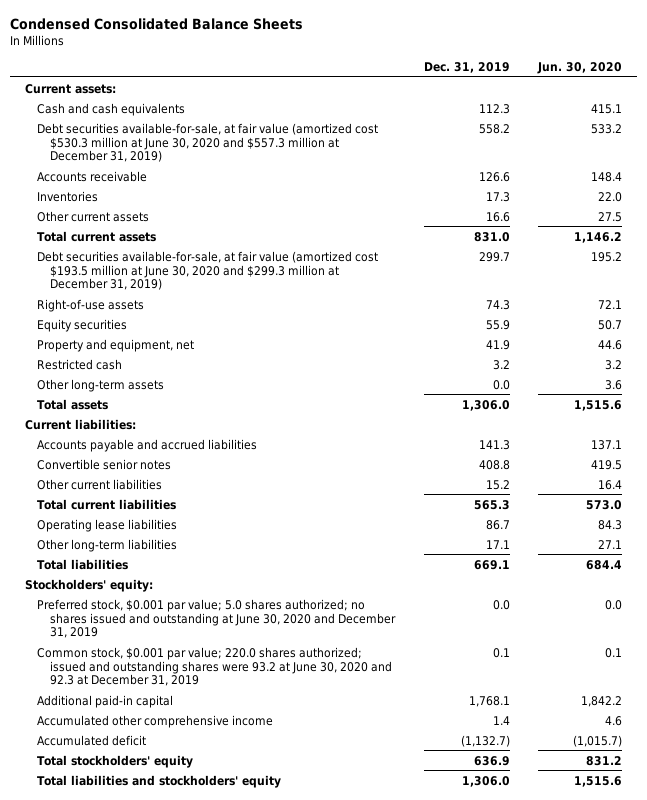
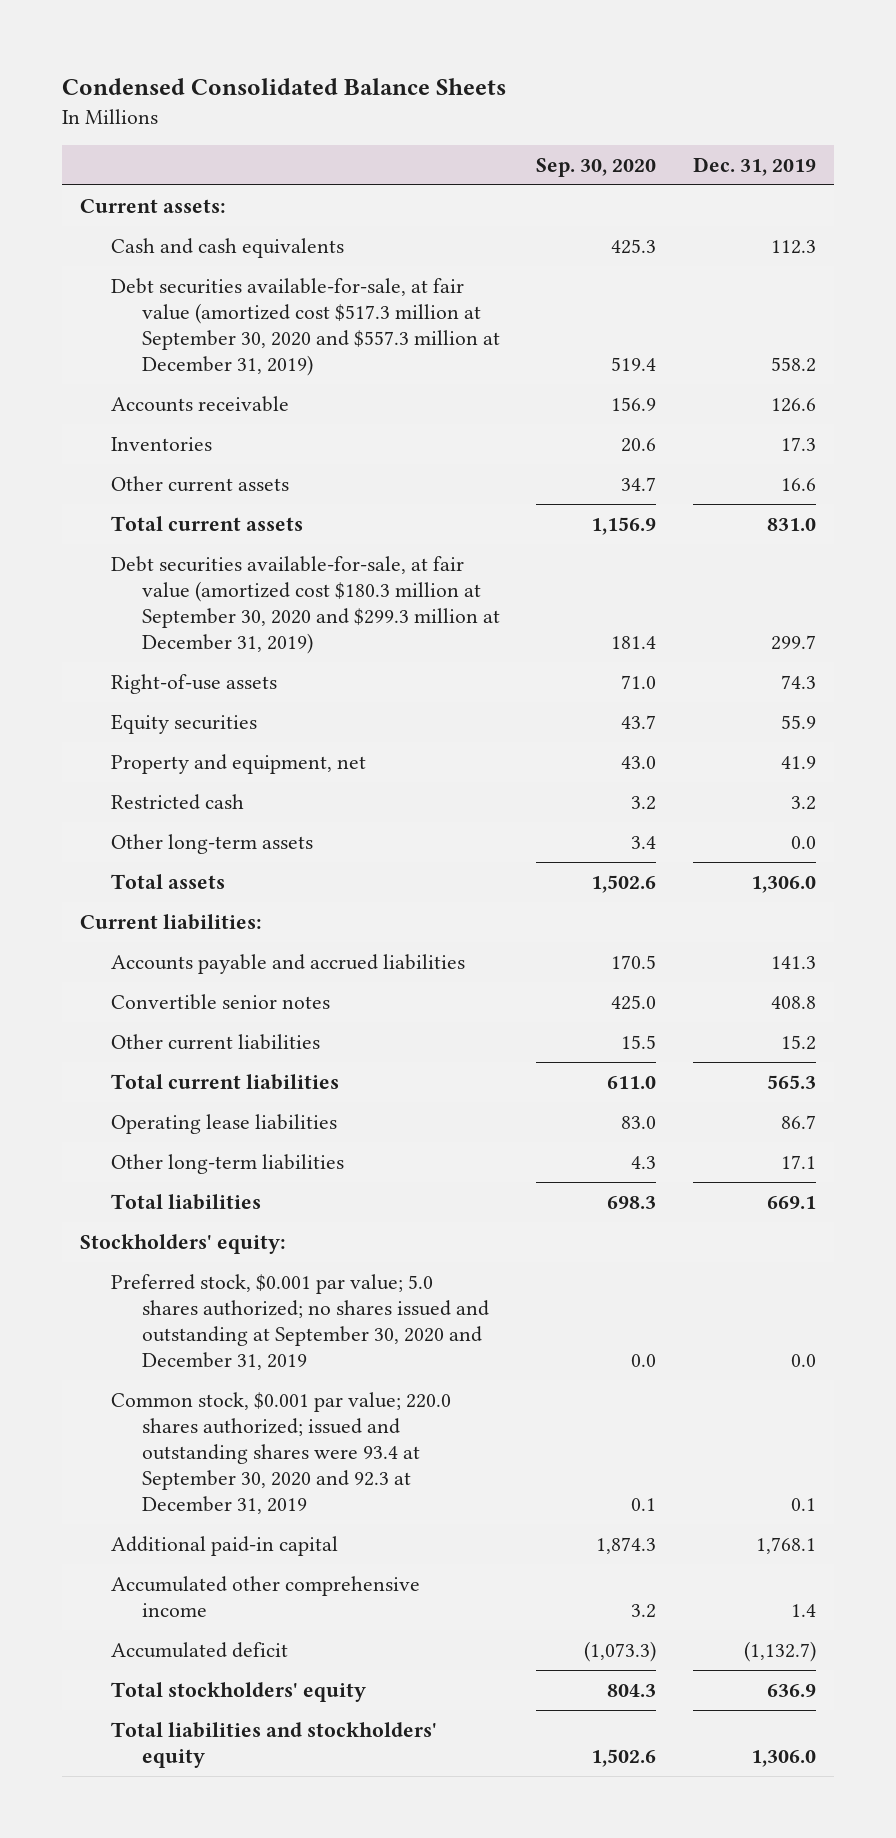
[537,61,623,74] Jun. 30, 2020 -> none
none -> [536,157,657,177] Sep. 30, 2020
[37,122,379,163] Debt securities available-for-sale, at fair value (amortized cost $530.3 million at June 30, 2020 and $557.3 million at December 31, 2019) -> [111,277,501,377] Debt securities available-for-sale, at fair value (amortized cost $517.3 million at September 30, 2020 and $557.3 million at December 31, 2019)
[37,250,379,291] Debt securities available-for-sale, at fair value (amortized cost $193.5 million at June 30, 2020 and $299.3 million at December 31, 2019) -> [111,555,501,655] Debt securities available-for-sale, at fair value (amortized cost $180.3 million at September 30, 2020 and $299.3 million at December 31, 2019)
[37,598,396,639] Preferred stock, $0.001 par value; 5.0 shares authorized; no shares issued and outstanding at June 30, 2020 and December 31, 2019 -> [111,1273,490,1371] Preferred stock, $0.001 par value; 5.0 shares authorized; no shares issued and outstanding at September 30, 2020 and December 31, 2019
[37,646,392,687] Common stock, $0.001 par value; 220.0 shares authorized; issued and outstanding shares were 93.2 at June 30, 2020 and 92.3 at December 31, 2019 -> [111,1391,452,1515] Common stock, $0.001 par value; 220.0 shares authorized; issued and outstanding shares were 93.4 at September 30, 2020 and 92.3 at December 31, 2019

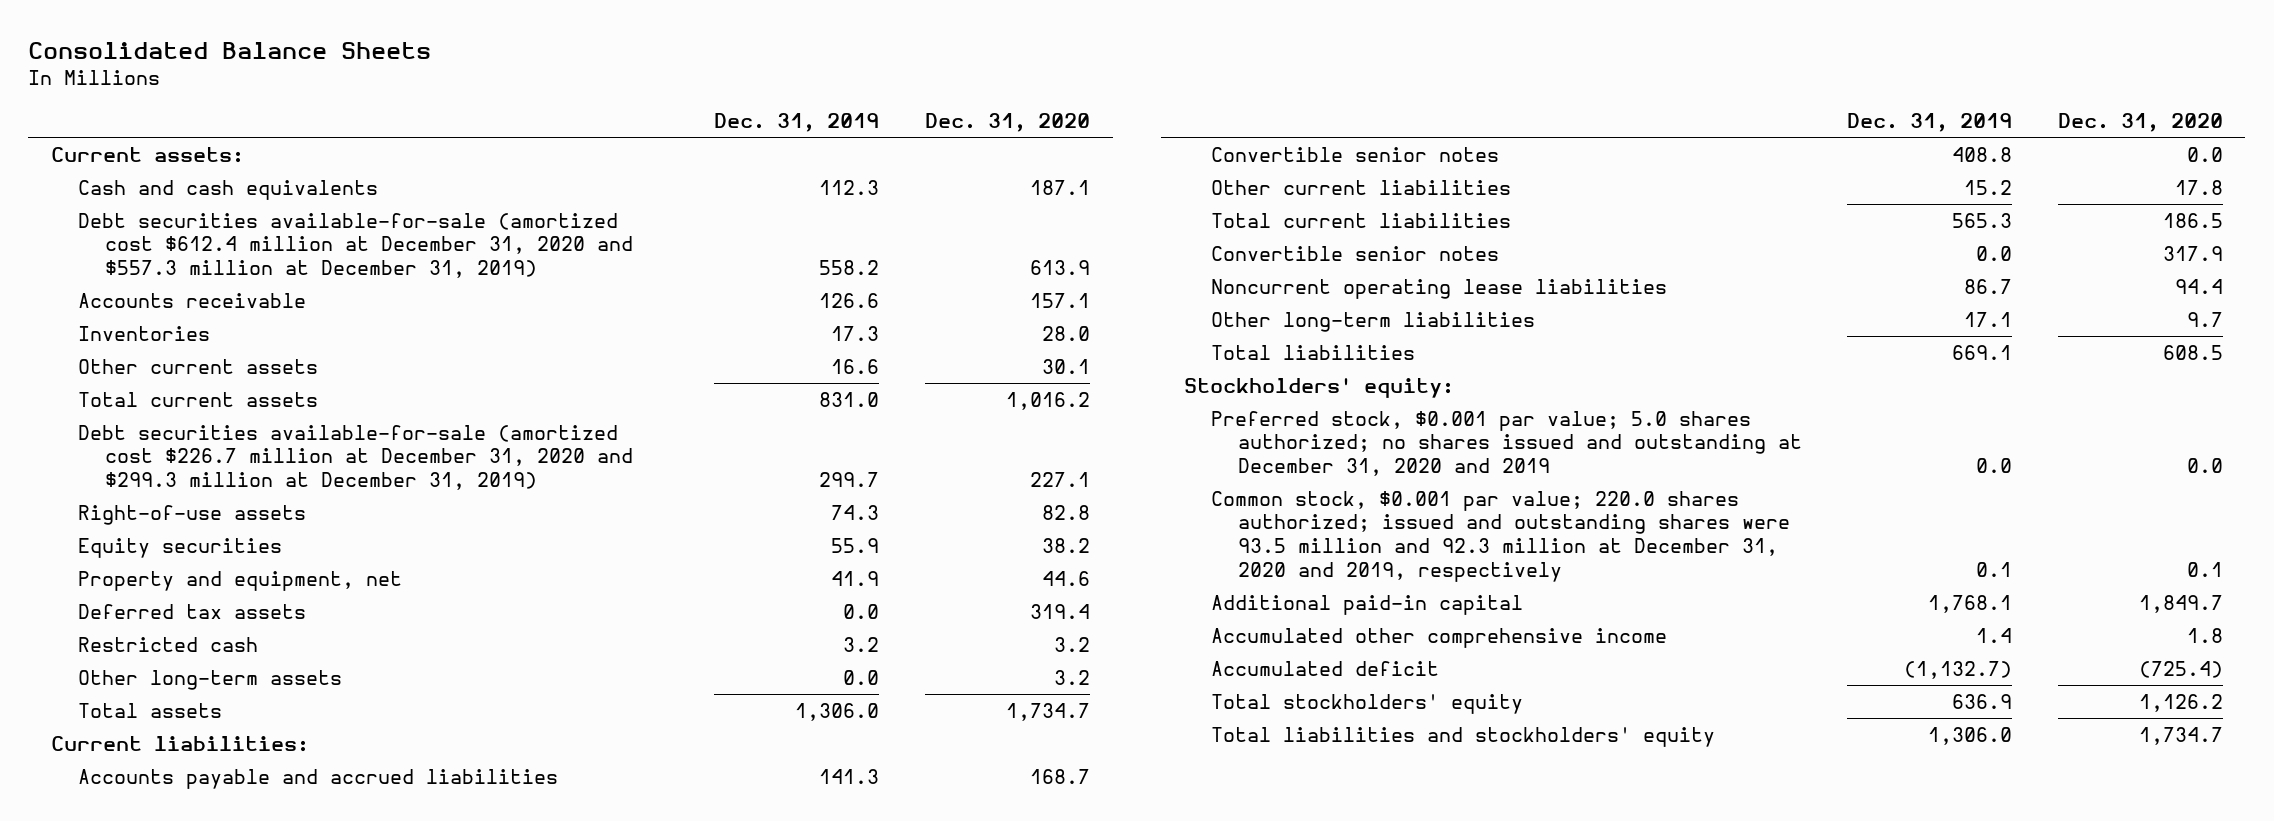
[61,77,506,95] Condensed Consolidated Balance Sheets -> [28,41,432,59] Consolidated Balance Sheets
[536,157,657,177] Sep. 30, 2020 -> none
none -> [924,113,1090,133] Dec. 31, 2020
[111,277,501,377] Debt securities available-for-sale, at fair value (amortized cost $517.3 million at September 30, 2020 and $557.3 million at December 31, 2019) -> [78,212,634,279] Debt securities available-for-sale (amortized cost $612.4 million at December 31, 2020 and $557.3 million at December 31, 2019)
[111,555,501,655] Debt securities available-for-sale, at fair value (amortized cost $180.3 million at September 30, 2020 and $299.3 million at December 31, 2019) -> [78,424,634,491] Debt securities available-for-sale (amortized cost $226.7 million at December 31, 2020 and $299.3 million at December 31, 2019)
none -> [78,603,307,619] Deferred tax assets
none -> [1210,245,1499,261] Convertible senior notes
[111,1113,338,1134] Operating lease liabilities -> [1210,278,1667,299] Noncurrent operating lease liabilities
[111,1273,490,1371] Preferred stock, $0.001 par value; 5.0 shares authorized; no shares issued and outstanding at September 30, 2020 and December 31, 2019 -> [1210,410,1802,477] Preferred stock, $0.001 par value; 5.0 shares authorized; no shares issued and outstanding at December 31, 2020 and 2019
[111,1391,452,1515] Common stock, $0.001 par value; 220.0 shares authorized; issued and outstanding shares were 93.4 at September 30, 2020 and 92.3 at December 31, 2019 -> [1210,490,1790,582] Common stock, $0.001 par value; 220.0 shares authorized; issued and outstanding shares were 93.5 million and 92.3 million at December 31, 2020 and 2019, respectively

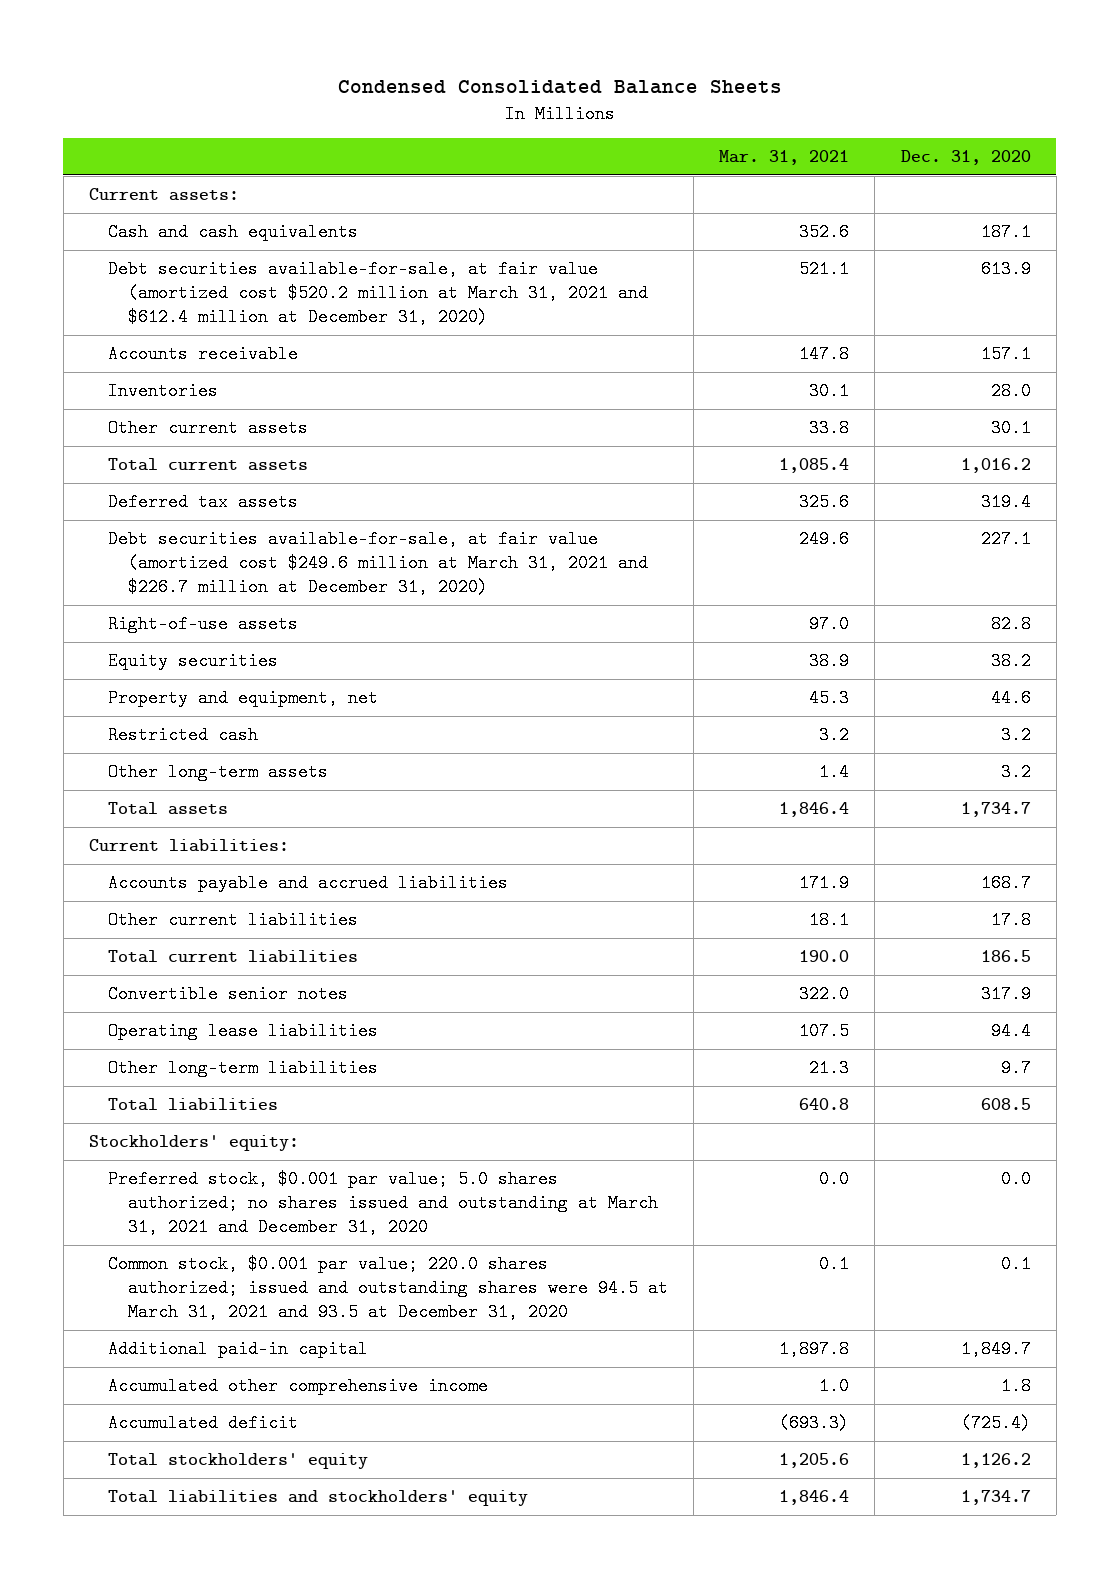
[28,41,432,59] Consolidated Balance Sheets -> [337,79,782,94] Condensed Consolidated Balance Sheets
[714,113,880,133] Dec. 31, 2019 -> none
none -> [719,150,850,166] Mar. 31, 2021
[78,212,634,279] Debt securities available-for-sale (amortized cost $612.4 million at December 31, 2020 and $557.3 million at December 31, 2019) -> [108,260,649,326] Debt securities available-for-sale, at fair value (amortized cost $520.2 million at March 31, 2021 and $612.4 million at December 31, 2020)
[78,603,307,619] Deferred tax assets -> [108,493,299,512] Deferred tax assets
[78,424,634,491] Debt securities available-for-sale (amortized cost $226.7 million at December 31, 2020 and $299.3 million at December 31, 2019) -> [108,530,649,596] Debt securities available-for-sale, at fair value (amortized cost $249.6 million at March 31, 2021 and $226.7 million at December 31, 2020)
[1210,146,1499,162] Convertible senior notes -> none
[1210,278,1667,299] Noncurrent operating lease liabilities -> [108,1022,379,1041] Operating lease liabilities
[1210,410,1802,477] Preferred stock, $0.001 par value; 5.0 shares authorized; no shares issued and outstanding at December 31, 2020 and 2019 -> [108,1170,659,1236] Preferred stock, $0.001 par value; 5.0 shares authorized; no shares issued and outstanding at March 31, 2021 and December 31, 2020
[1210,490,1790,582] Common stock, $0.001 par value; 220.0 shares authorized; issued and outstanding shares were 93.5 million and 92.3 million at December 31, 2020 and 2019, respectively -> [108,1255,669,1321] Common stock, $0.001 par value; 220.0 shares authorized; issued and outstanding shares were 94.5 at March 31, 2021 and 93.5 at December 31, 2020

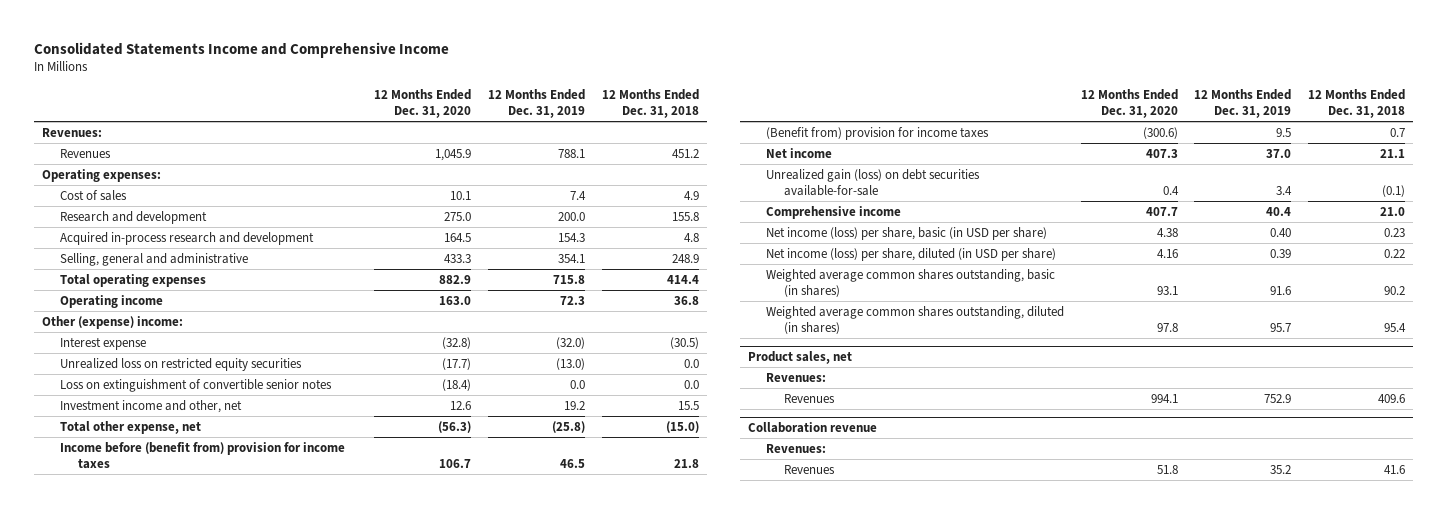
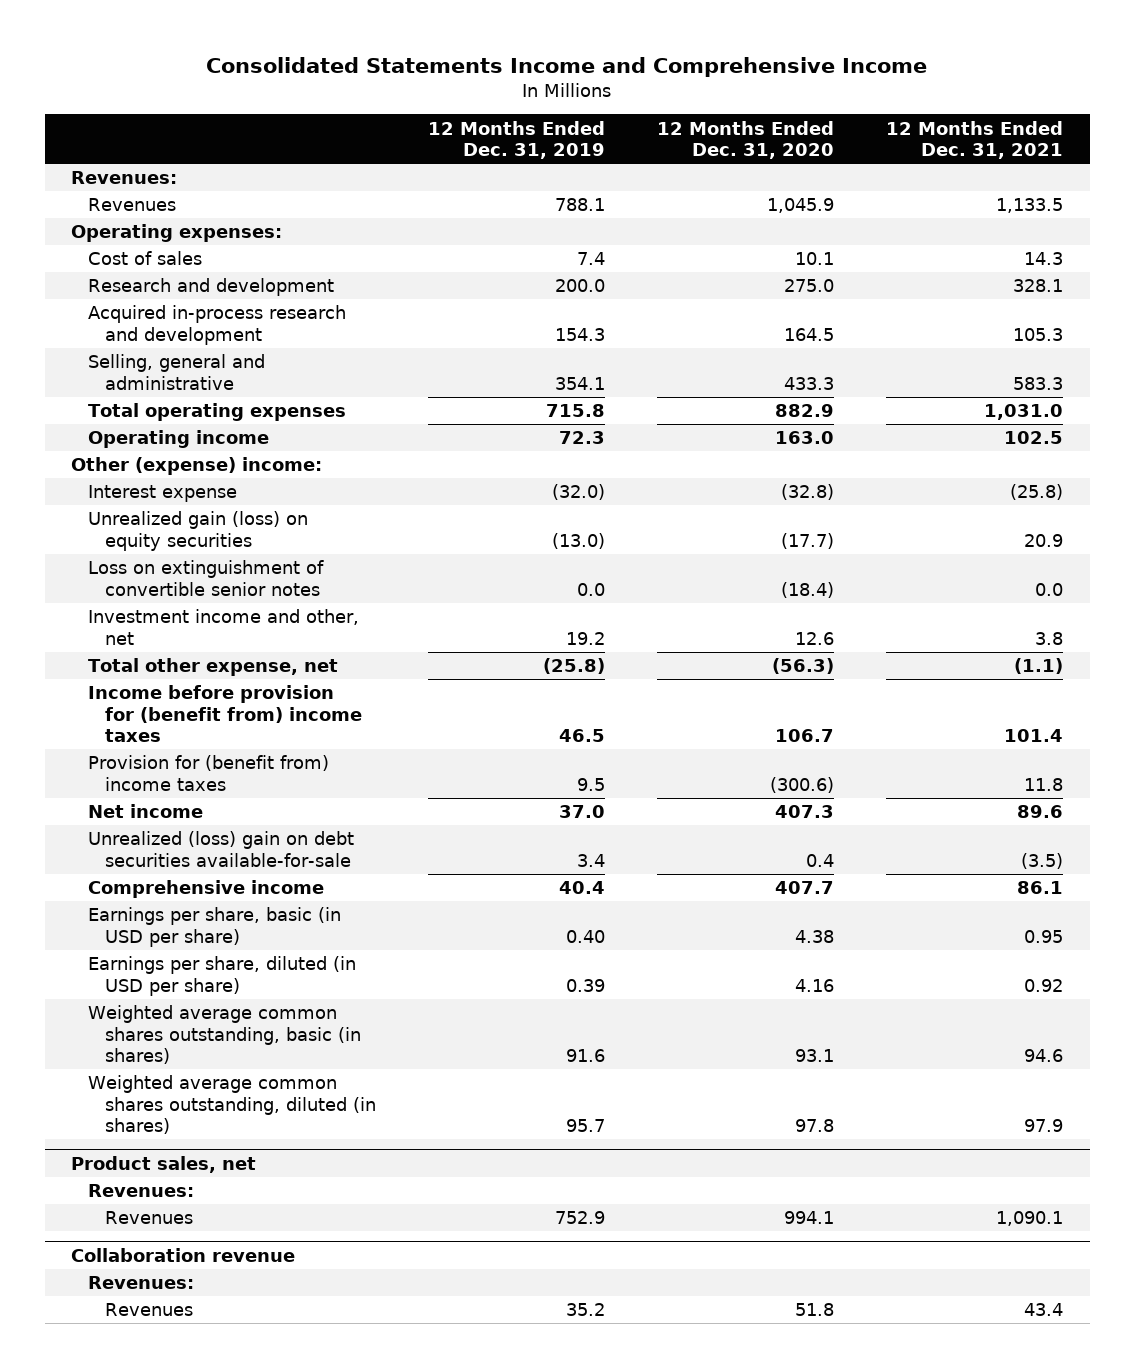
[601,88,699,119] 12 Months Ended Dec. 31, 2018 -> none
none -> [886,120,1064,160] 12 Months Ended Dec. 31, 2021
[59,357,302,371] Unrealized loss on restricted equity securities -> [87,511,308,551] Unrealized gain (loss) on equity securities
[59,441,345,469] Income before (benefit from) provision for income taxes -> [87,685,362,743] Income before provision for (benefit from) income taxes
[765,126,989,140] (Benefit from) provision for income taxes -> [87,755,329,791] Provision for (benefit from) income taxes
[765,168,980,196] Unrealized gain (loss) on debt securities available-for-sale -> [87,831,354,867] Unrealized (loss) gain on debt securities available-for-sale
[765,226,1047,240] Net income (loss) per share, basic (in USD per share) -> [87,907,341,947] Earnings per share, basic (in USD per share)
[765,247,1056,261] Net income (loss) per share, diluted (in USD per share) -> [87,956,356,996] Earnings per share, diluted (in USD per share)

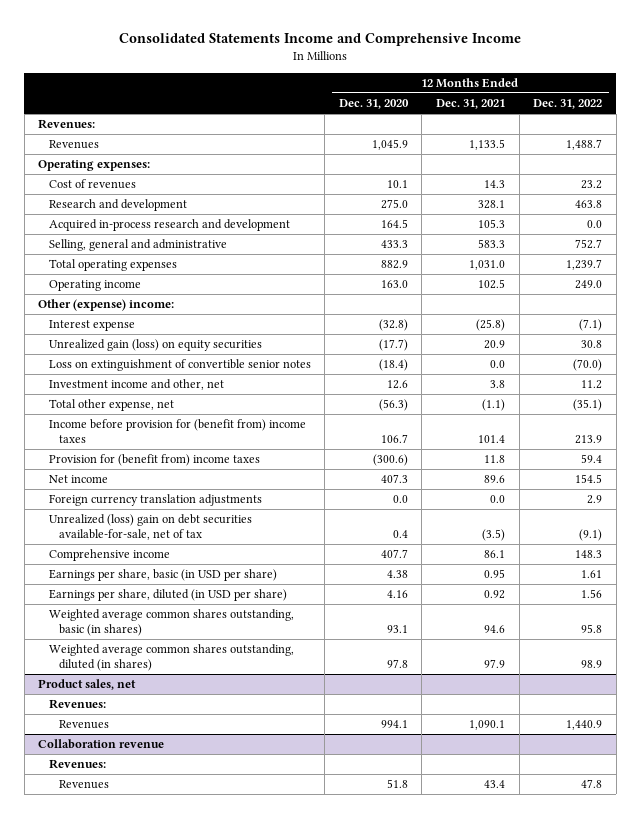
[427,120,605,160] 12 Months Ended Dec. 31, 2019 -> none
none -> [533,99,603,110] Dec. 31, 2022
[87,251,202,266] Cost of sales -> [48,179,136,190] Cost of revenues
none -> [48,494,262,507] Foreign currency translation adjustments
[87,831,354,867] Unrealized (loss) gain on debt securities available-for-sale -> [48,514,252,540] Unrealized (loss) gain on debt securities available-for-sale, net of tax

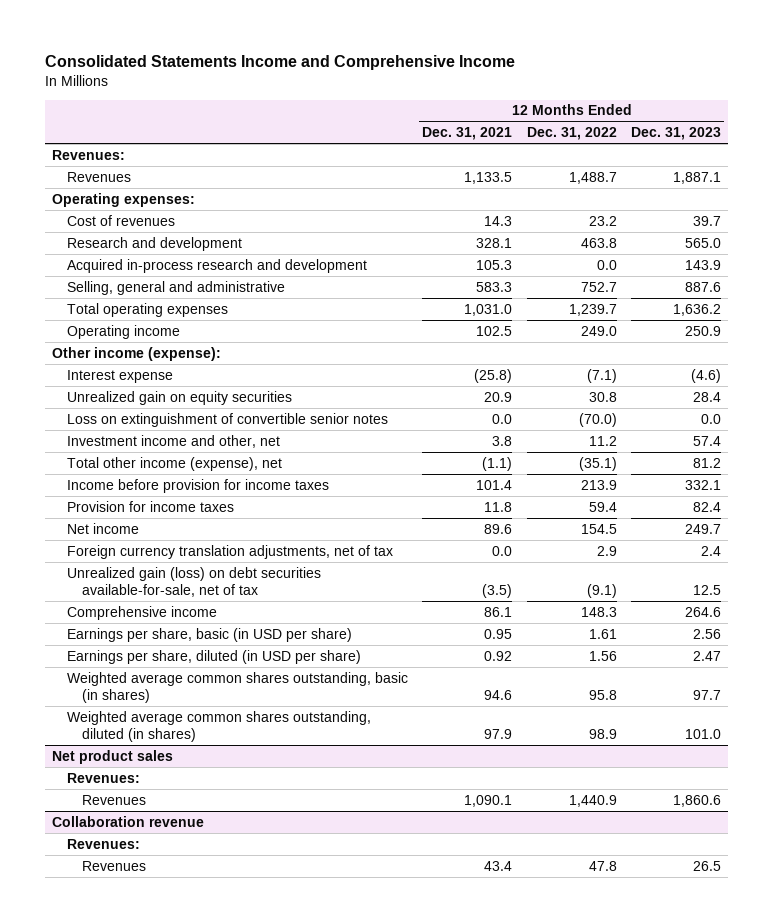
[338,99,409,110] Dec. 31, 2020 -> none
none -> [630,127,721,141] Dec. 31, 2023
[38,299,175,312] Other (expense) income: -> [52,346,222,361] Other income (expense):
[48,339,262,352] Unrealized gain (loss) on equity securities -> [67,390,293,405] Unrealized gain on equity securities
[48,399,174,412] Total other expense, net -> [67,456,283,471] Total other income (expense), net
[48,419,306,443] Income before provision for (benefit from) income taxes -> [67,478,330,493] Income before provision for income taxes
[48,454,260,467] Provision for (benefit from) income taxes -> [67,500,235,512] Provision for income taxes
[48,494,262,507] Foreign currency translation adjustments -> [67,544,394,559] Foreign currency translation adjustments, net of tax
[48,514,252,540] Unrealized (loss) gain on debt securities available-for-sale, net of tax -> [67,566,322,598] Unrealized gain (loss) on debt securities available-for-sale, net of tax
[38,679,137,691] Product sales, net -> [52,749,174,764] Net product sales

